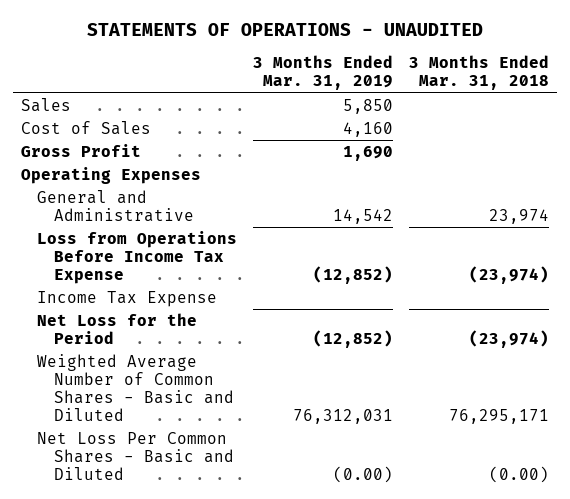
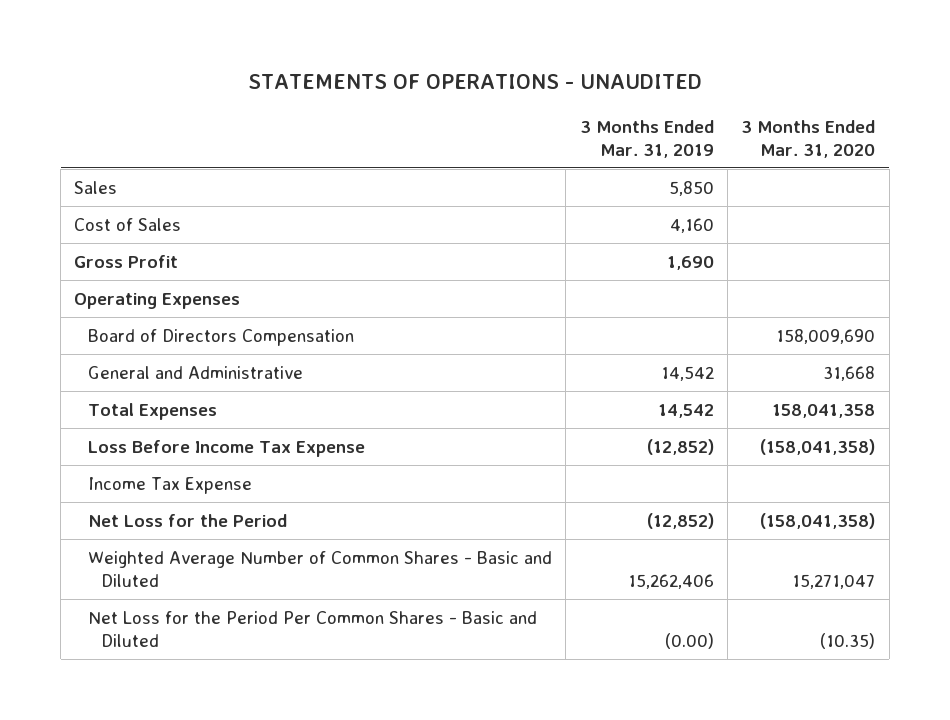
[409,55,550,91] 3 Months Ended Mar. 31, 2018 -> none
none -> [741,119,876,158] 3 Months Ended Mar. 31, 2020
none -> [87,328,354,346] Board of Directors Compensation
none -> [87,402,217,420] Total Expenses
[37,230,238,284] Loss from Operations Before Income Tax Expense -> [87,439,365,457] Loss Before Income Tax Expense
[293,408,394,424] 76,312,031 -> [627,573,714,589] 15,262,406
[37,431,235,480] Net Loss Per Common Shares - Basic and Diluted -> [87,610,537,647] Net Loss for the Period Per Common Shares - Basic and Diluted

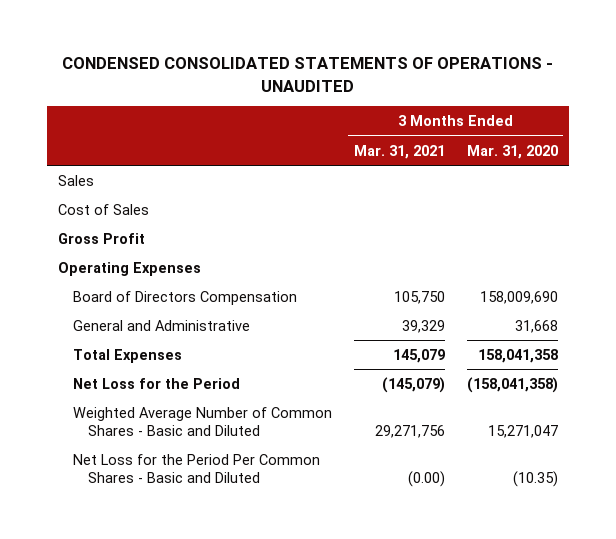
[247,74,702,90] STATEMENTS OF OPERATIONS - UNAUDITED -> [61,57,553,92] CONDENSED CONSOLIDATED STATEMENTS OF OPERATIONS - UNAUDITED
[579,119,714,158] 3 Months Ended Mar. 31, 2019 -> none
none -> [353,144,445,159] Mar. 31, 2021
[87,439,365,457] Loss Before Income Tax Expense -> none
[87,476,252,494] Income Tax Expense -> none

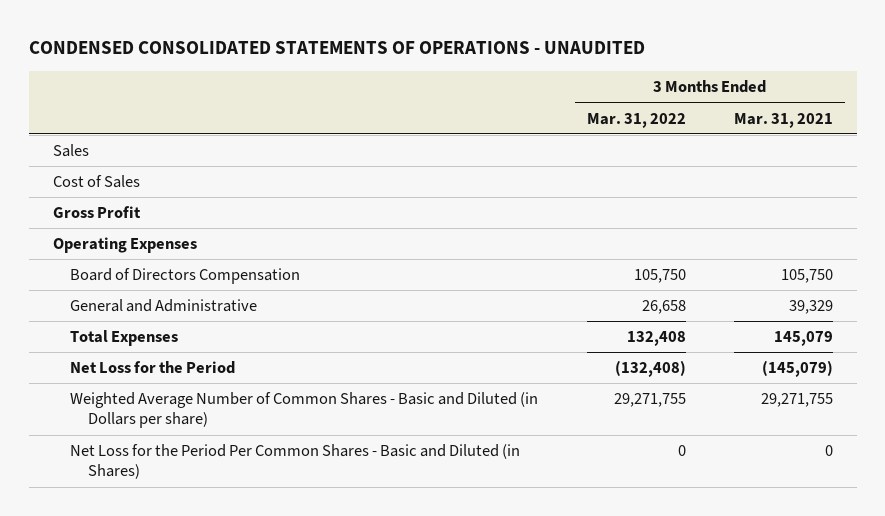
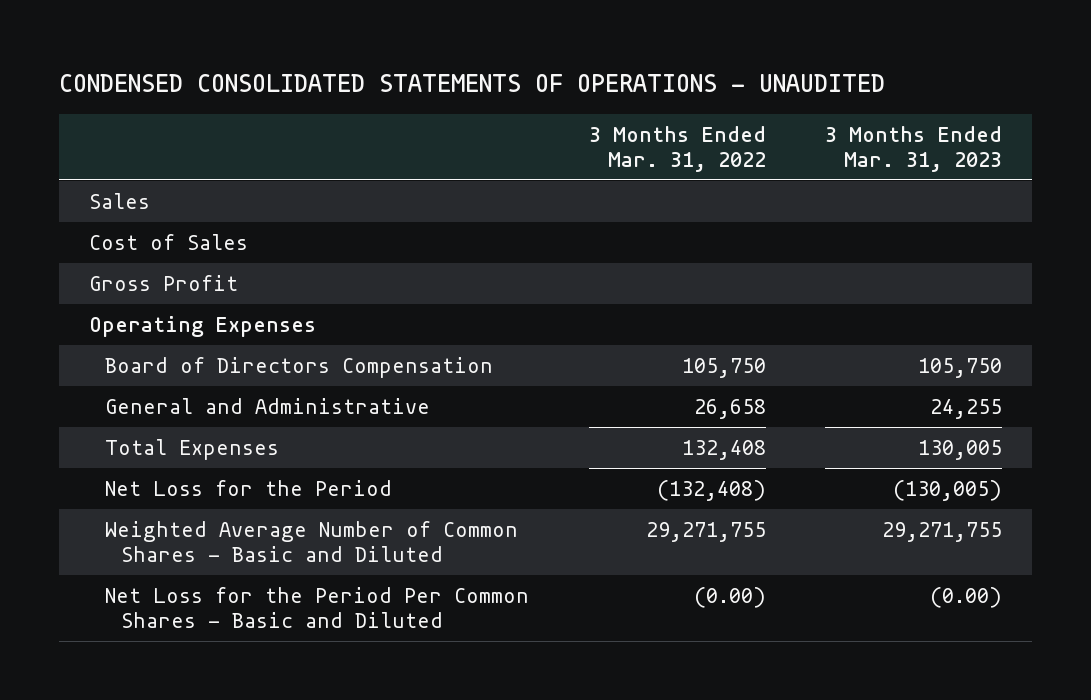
[733,112,833,128] Mar. 31, 2021 -> none
none -> [825,125,1003,172] 3 Months Ended Mar. 31, 2023
[70,392,539,429] Weighted Average Number of Common Shares - Basic and Diluted (in Dollars per share) -> [104,520,518,563] Weighted Average Number of Common Shares - Basic and Diluted
[70,444,521,480] Net Loss for the Period Per Common Shares - Basic and Diluted (in Shares) -> [104,586,529,629] Net Loss for the Period Per Common Shares - Basic and Diluted
[677,445,686,457] 0 -> [693,586,766,608] (0.00)

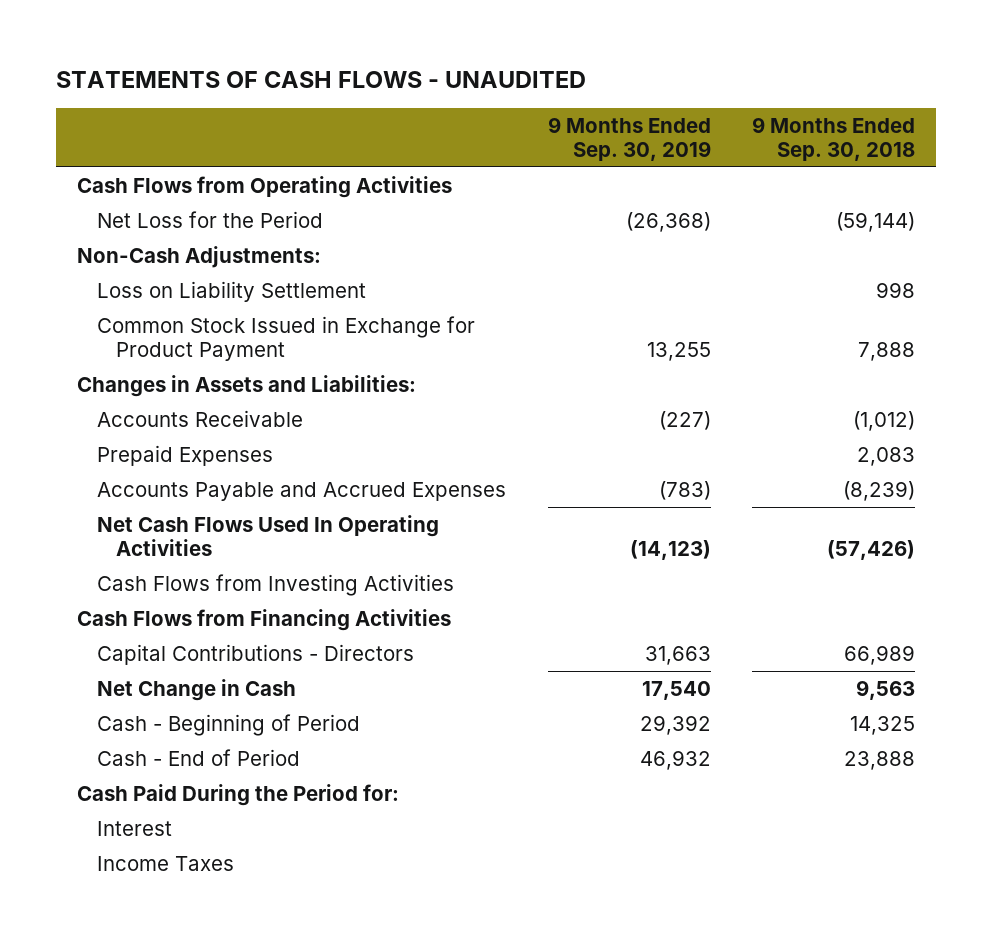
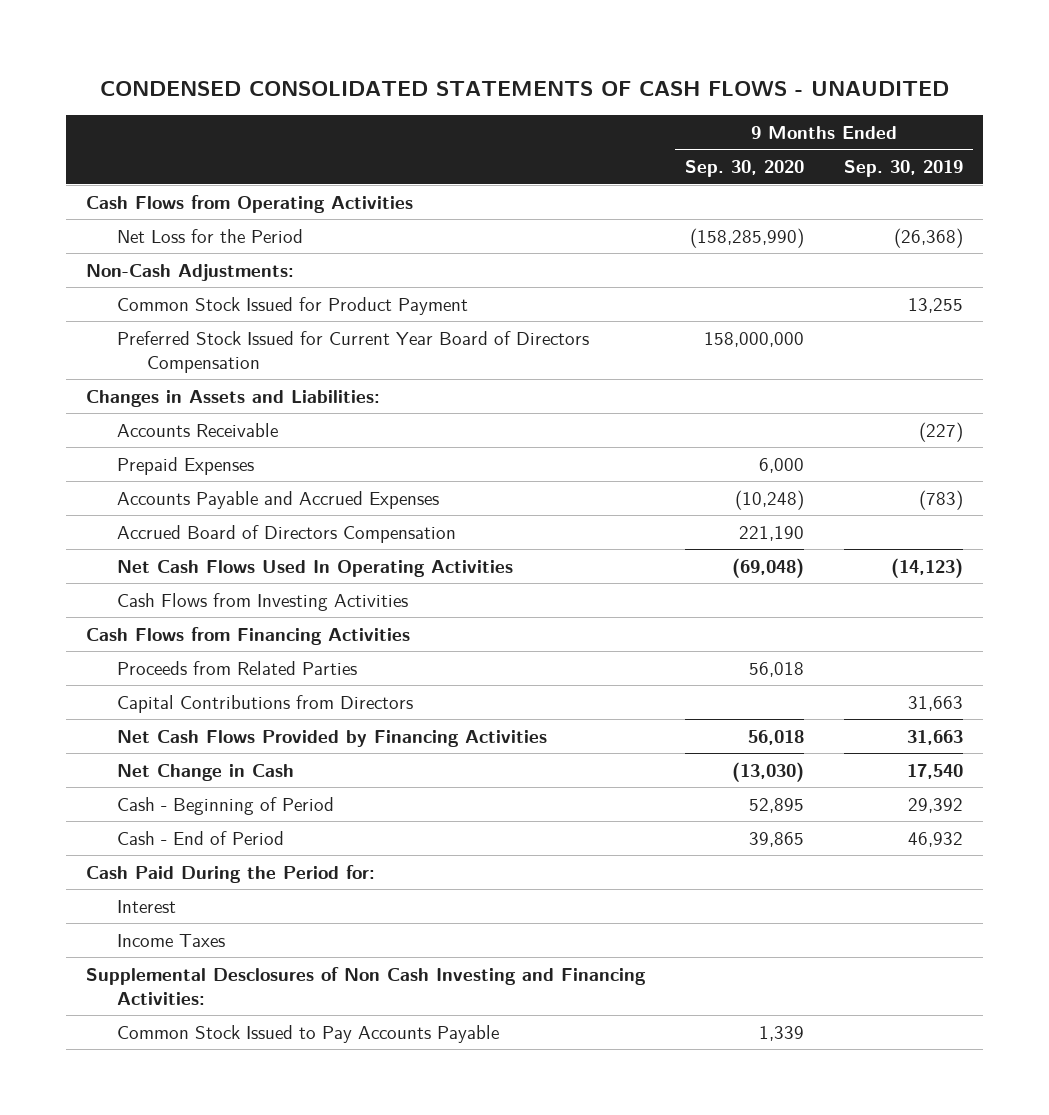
[55,70,586,88] STATEMENTS OF CASH FLOWS - UNAUDITED -> [99,80,949,96] CONDENSED CONSOLIDATED STATEMENTS OF CASH FLOWS - UNAUDITED
[752,116,916,161] 9 Months Ended Sep. 30, 2018 -> none
none -> [685,160,805,178] Sep. 30, 2020
[96,280,366,302] Loss on Liability Settlement -> none
[96,315,475,361] Common Stock Issued in Exchange for Product Payment -> [116,296,468,315] Common Stock Issued for Product Payment
none -> [116,330,589,373] Preferred Stock Issued for Current Year Board of Directors Compensation
none -> [116,524,456,543] Accrued Board of Directors Compensation
none -> [116,660,357,675] Proceeds from Related Parties
[96,643,414,665] Capital Contributions - Directors -> [116,694,413,713] Capital Contributions from Directors
none -> [116,729,547,747] Net Cash Flows Provided by Financing Activities
none -> [86,966,647,1005] Supplemental Desclosures of Non Cash Investing and Financing Activities:
none -> [116,1024,499,1043] Common Stock Issued to Pay Accounts Payable

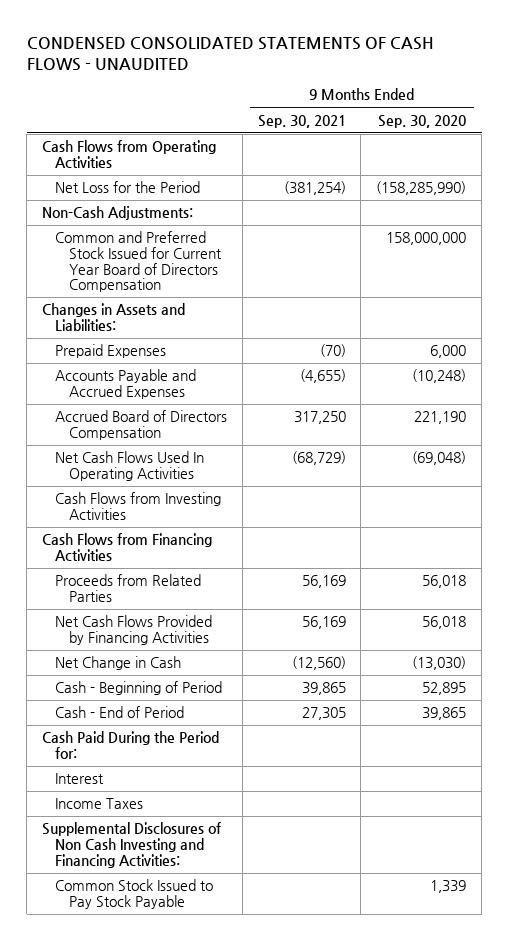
[843,160,963,178] Sep. 30, 2019 -> none
none -> [257,114,346,128] Sep. 30, 2021
[116,296,468,315] Common Stock Issued for Product Payment -> none
[116,330,589,373] Preferred Stock Issued for Current Year Board of Directors Compensation -> [55,231,222,293] Common and Preferred Stock Issued for Current Year Board of Directors Compensation
[116,422,278,437] Accounts Receivable -> none
[116,694,413,713] Capital Contributions from Directors -> none
[86,966,647,1005] Supplemental Desclosures of Non Cash Investing and Financing Activities: -> [41,822,221,868] Supplemental Disclosures of Non Cash Investing and Financing Activities:
[116,1024,499,1043] Common Stock Issued to Pay Accounts Payable -> [55,879,214,910] Common Stock Issued to Pay Stock Payable

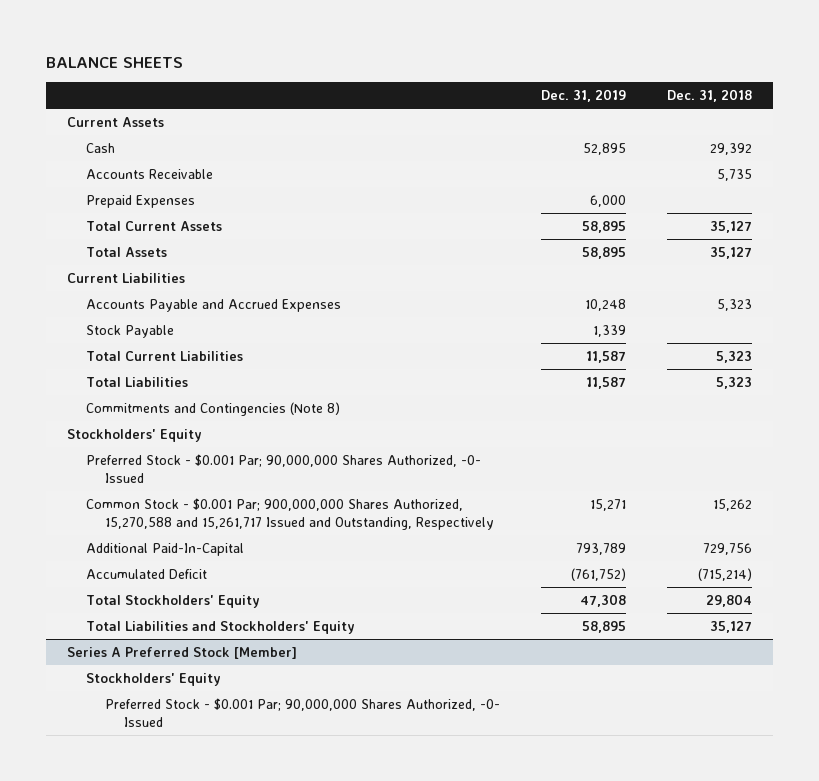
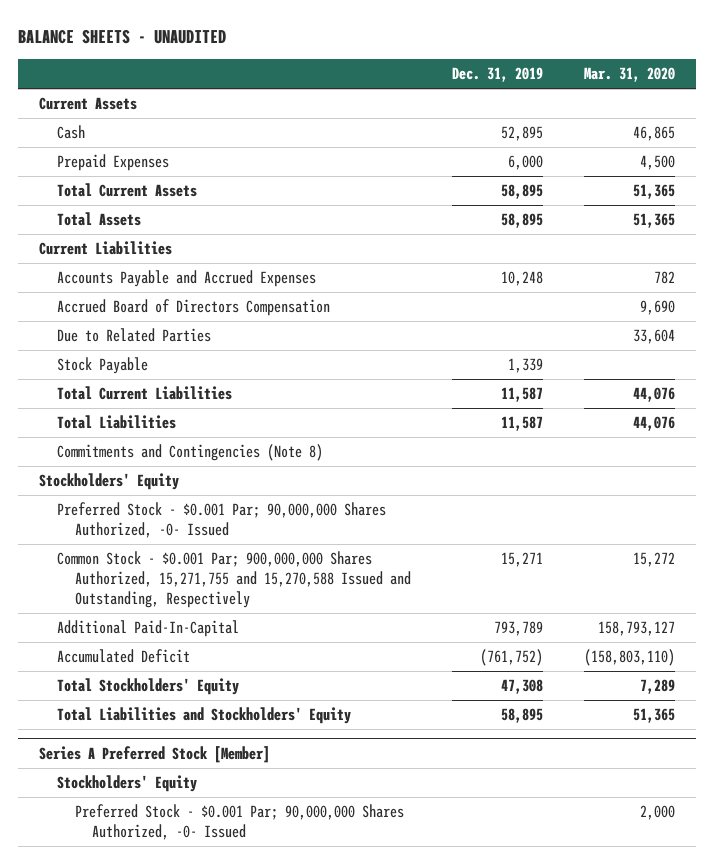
[46,57,184,69] BALANCE SHEETS -> [18,29,227,45] BALANCE SHEETS - UNAUDITED
[667,89,753,103] Dec. 31, 2018 -> none
none -> [584,67,676,83] Mar. 31, 2020
[85,168,213,179] Accounts Receivable -> none
none -> [56,299,330,317] Accrued Board of Directors Compensation
none -> [56,328,211,343] Due to Related Parties
[85,497,494,530] Common Stock - $0.001 Par; 900,000,000 Shares Authorized, 15,270,588 and 15,261,717 Issued and Outstanding, Respectively -> [56,551,411,608] Common Stock - $0.001 Par; 900,000,000 Shares Authorized, 15,271,755 and 15,270,588 Issued and Outstanding, Respectively

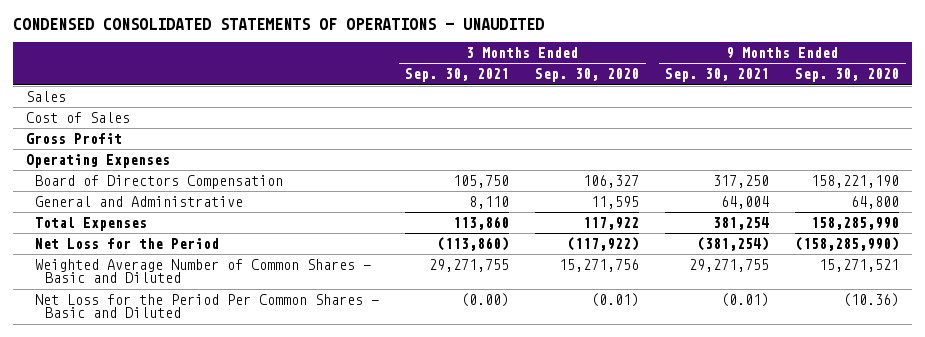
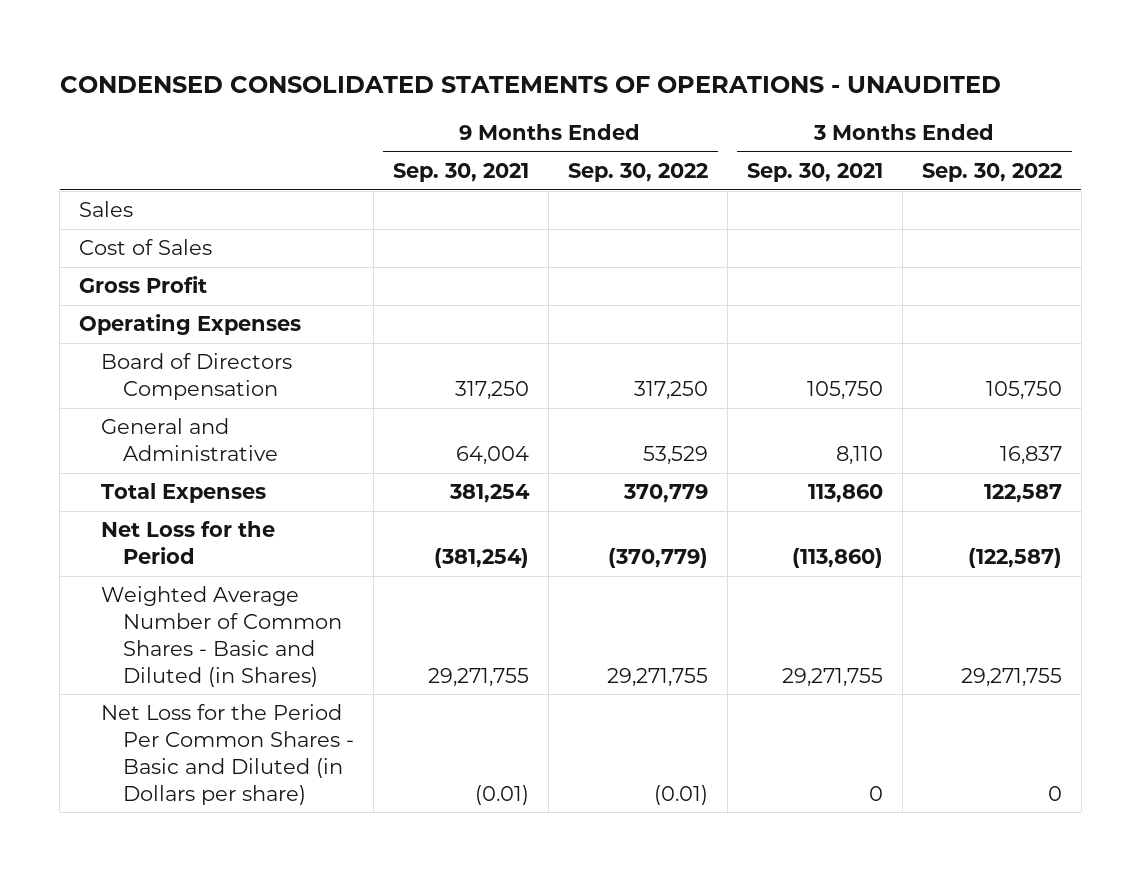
[535,68,640,83] Sep. 30, 2020 -> none
[795,68,900,83] Sep. 30, 2020 -> none
none -> [567,163,708,183] Sep. 30, 2022
none -> [921,163,1062,183] Sep. 30, 2022
[35,258,372,284] Weighted Average Number of Common Shares - Basic and Diluted -> [101,586,342,687] Weighted Average Number of Common Shares - Basic and Diluted (in Shares)
[35,293,380,319] Net Loss for the Period Per Common Shares - Basic and Diluted -> [101,704,354,805] Net Loss for the Period Per Common Shares - Basic and Diluted (in Dollars per share)
[461,292,510,307] (0.00) -> [868,785,883,801] 0

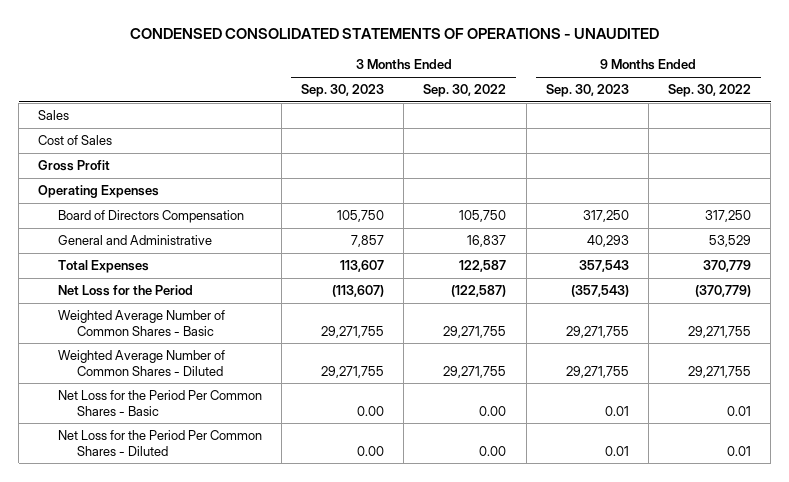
[392,163,529,183] Sep. 30, 2021 -> none
[746,163,883,183] Sep. 30, 2021 -> none
none -> [301,84,385,98] Sep. 30, 2023
none -> [545,84,629,98] Sep. 30, 2023
[101,586,342,687] Weighted Average Number of Common Shares - Basic and Diluted (in Shares) -> [57,310,225,336] Weighted Average Number of Common Shares - Basic
none -> [57,350,225,376] Weighted Average Number of Common Shares - Diluted
[101,704,354,805] Net Loss for the Period Per Common Shares - Basic and Diluted (in Dollars per share) -> [57,390,262,416] Net Loss for the Period Per Common Shares - Basic
[653,784,708,805] (0.01) -> [727,405,752,416] 0.01
[1047,785,1062,801] 0 -> [479,405,507,416] 0.00
none -> [57,430,262,456] Net Loss for the Period Per Common Shares - Diluted

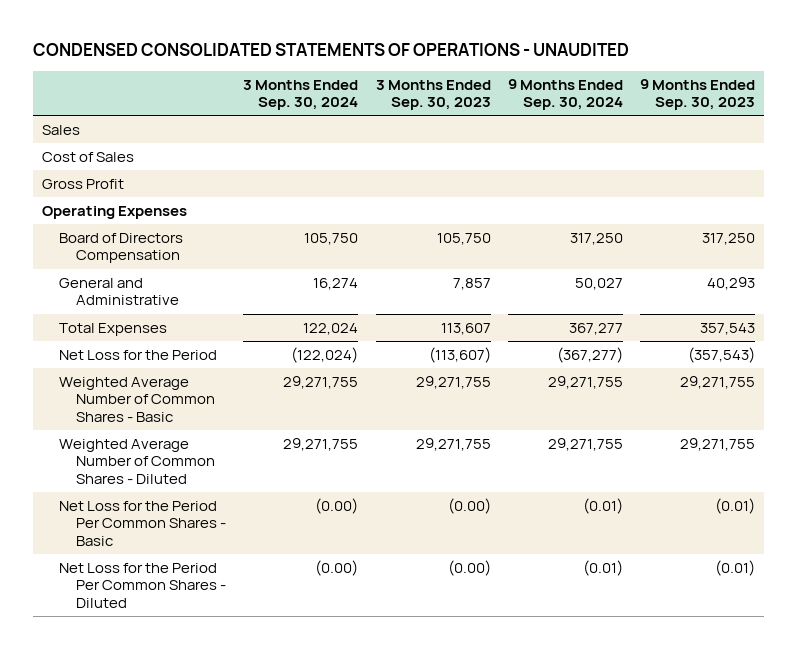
[423,84,507,98] Sep. 30, 2022 -> none
[668,84,752,98] Sep. 30, 2022 -> none
none -> [243,79,359,111] 3 Months Ended Sep. 30, 2024
none -> [507,78,623,111] 9 Months Ended Sep. 30, 2024
[357,405,385,416] 0.00 -> [447,498,491,515] (0.00)
[604,405,629,416] 0.01 -> [715,498,756,515] (0.01)
[357,445,385,456] 0.00 -> [447,560,491,577] (0.00)
[604,445,629,456] 0.01 -> [715,560,756,577] (0.01)

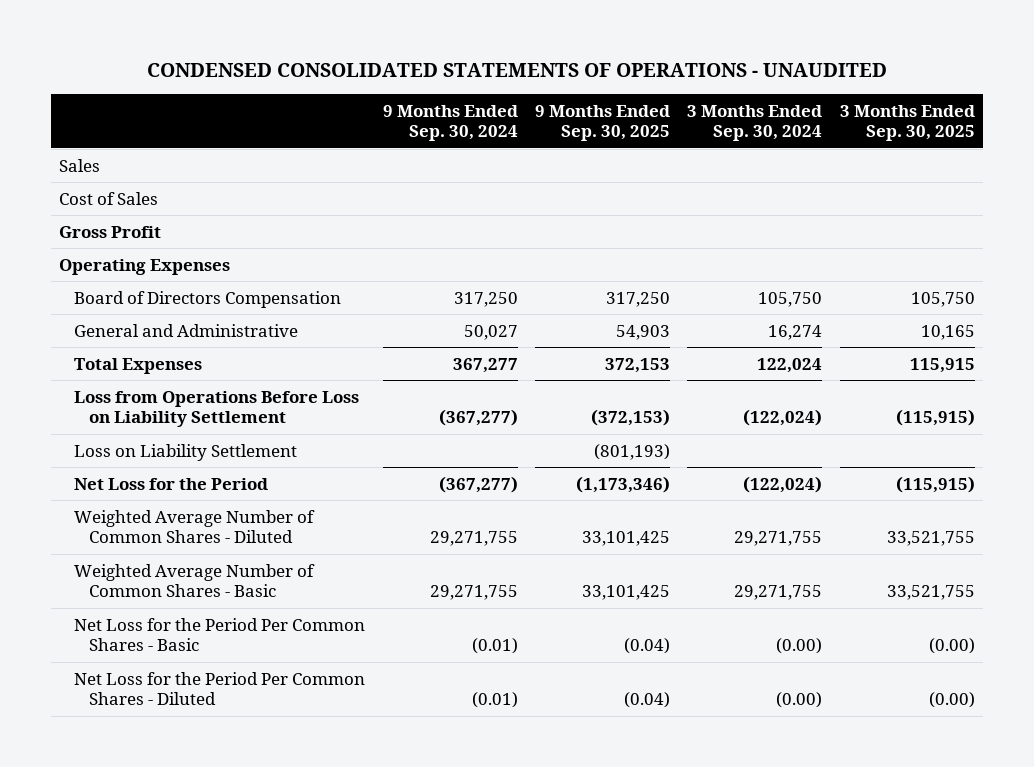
[375,79,491,111] 3 Months Ended Sep. 30, 2023 -> none
[640,78,756,111] 9 Months Ended Sep. 30, 2023 -> none
none -> [535,105,671,142] 9 Months Ended Sep. 30, 2025
none -> [839,105,975,142] 3 Months Ended Sep. 30, 2025
none -> [74,390,360,428] Loss from Operations Before Loss on Liability Settlement
none -> [74,443,298,461] Loss on Liability Settlement
[58,377,215,422] Weighted Average Number of Common Shares - Basic -> [74,563,316,598] Weighted Average Number of Common Shares - Basic

